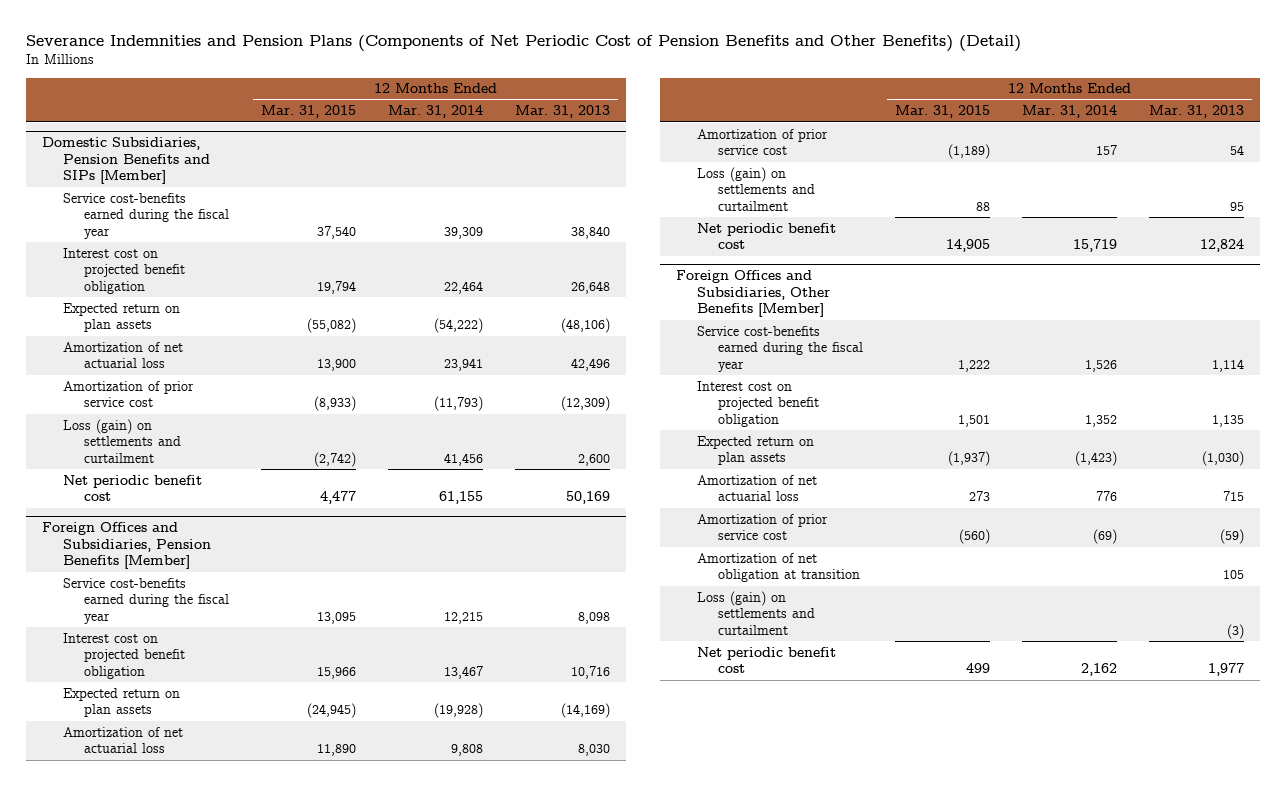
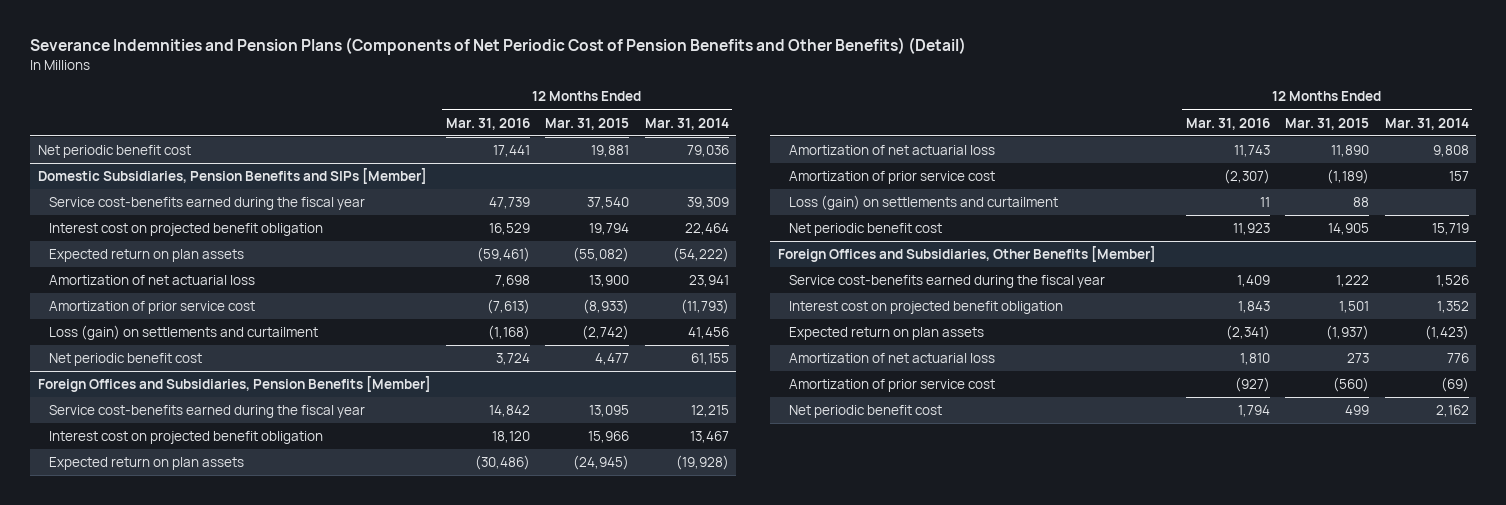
[515,105,611,119] Mar. 31, 2013 -> none
none -> [446,117,531,130] Mar. 31, 2016
none -> [37,145,191,159] Net periodic benefit cost
[697,552,861,583] Amortization of net obligation at transition -> none
[697,590,816,635] Loss (gain) on settlements and curtailment -> none

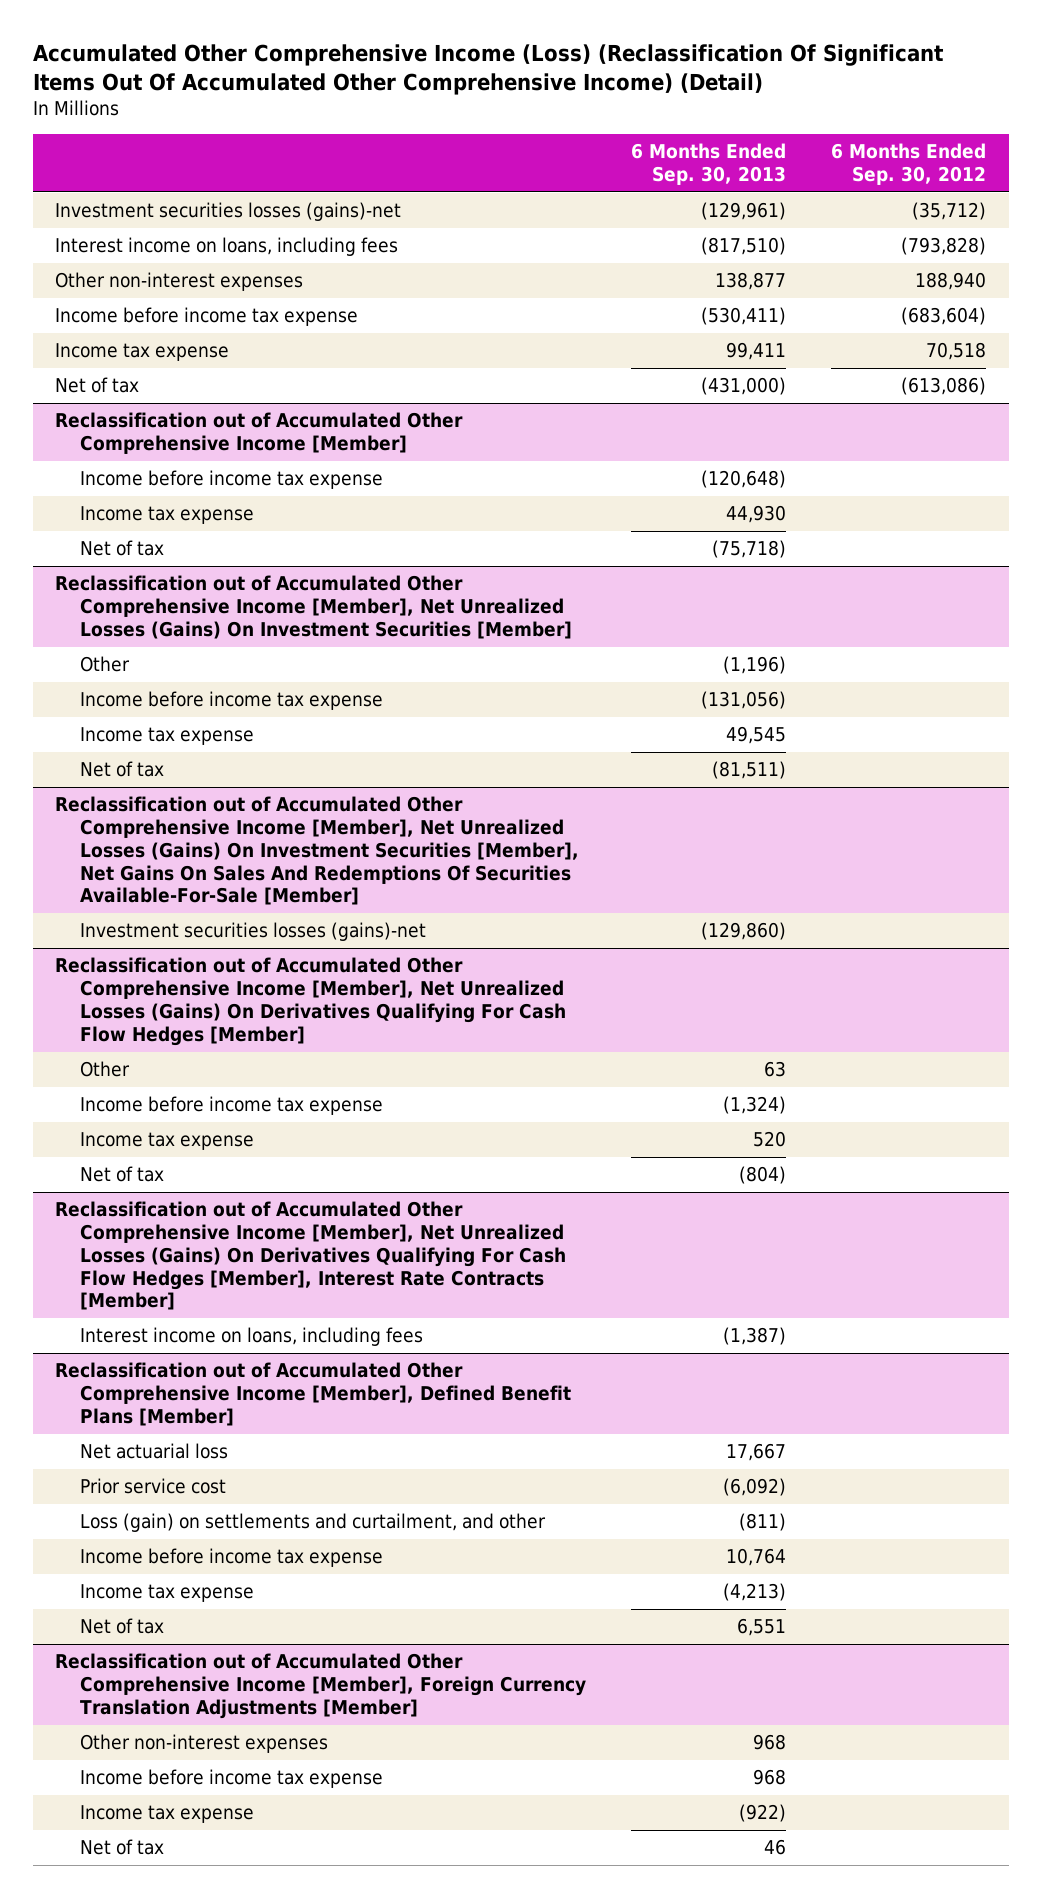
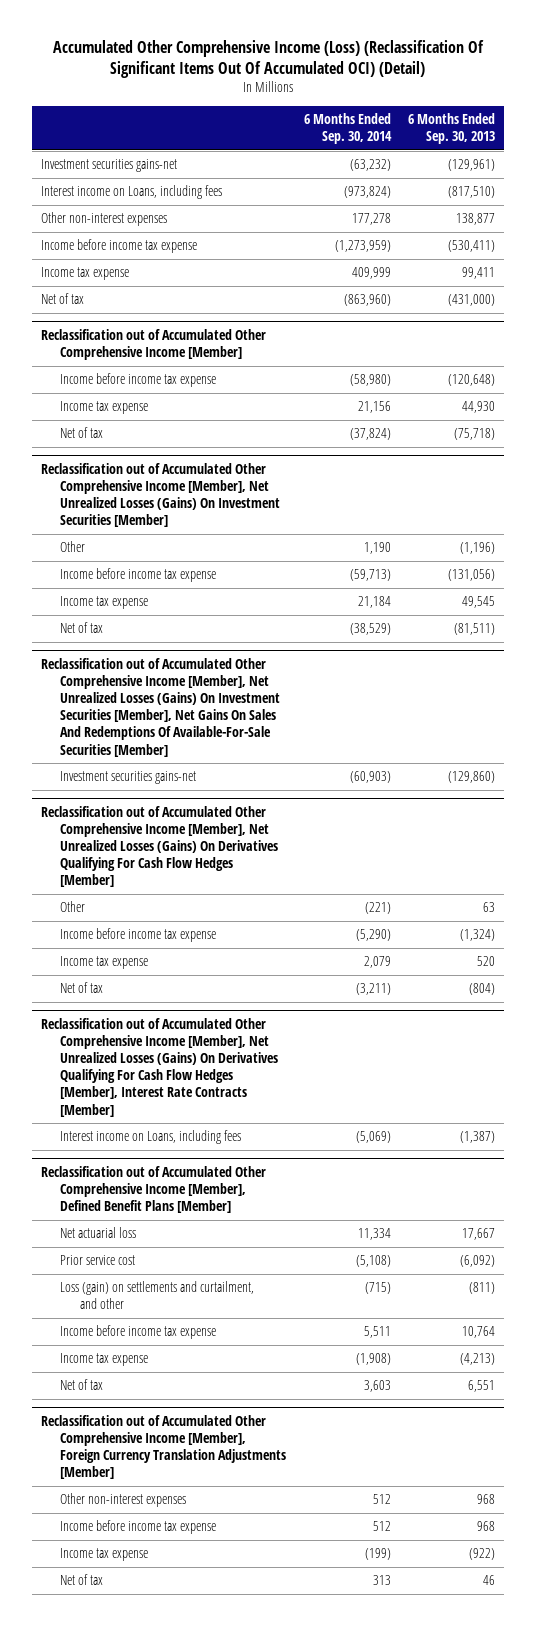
[32,44,944,96] Accumulated Other Comprehensive Income (Loss) (Reclassification Of Significant Items Out Of Accumulated Other Comprehensive Income) (Detail) -> [53,40,485,79] Accumulated Other Comprehensive Income (Loss) (Reclassification Of Significant Items Out Of Accumulated OCI) (Detail)
[831,143,987,185] 6 Months Ended Sep. 30, 2012 -> none
none -> [303,112,392,144] 6 Months Ended Sep. 30, 2014
[55,202,402,222] Investment securities losses (gains)-net -> [41,159,178,173] Investment securities gains-net
[55,237,399,257] Interest income on loans, including fees -> [41,185,223,200] Interest income on Loans, including fees
[55,796,580,906] Reclassification out of Accumulated Other Comprehensive Income [Member], Net Unrealized Losses (Gains) On Investment Securities [Member], Net Gains On Sales And Redemptions Of Securities Available-For-Sale [Member] -> [41,657,281,757] Reclassification out of Accumulated Other Comprehensive Income [Member], Net Unrealized Losses (Gains) On Investment Securities [Member], Net Gains On Sales And Redemptions Of Available-For-Sale Securities [Member]
[80,922,427,942] Investment securities losses (gains)-net -> [60,771,197,785] Investment securities gains-net
[80,1327,424,1347] Interest income on loans, including fees -> [60,1130,242,1145] Interest income on Loans, including fees

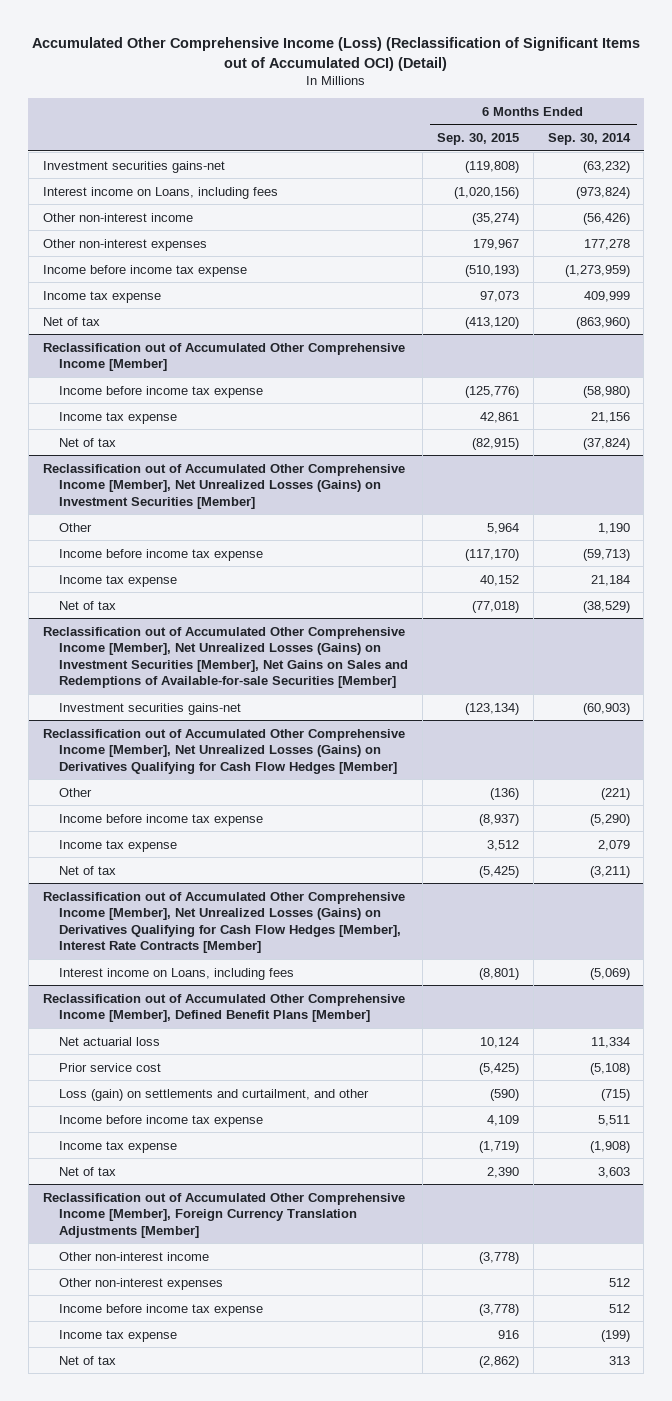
[53,40,485,79] Accumulated Other Comprehensive Income (Loss) (Reclassification Of Significant Items Out Of Accumulated OCI) (Detail) -> [32,37,641,72] Accumulated Other Comprehensive Income (Loss) (Reclassification of Significant Items out of Accumulated OCI) (Detail)
[408,112,496,144] 6 Months Ended Sep. 30, 2013 -> none
none -> [437,133,520,146] Sep. 30, 2015
none -> [42,212,193,222] Other non-interest income
[41,462,281,528] Reclassification out of Accumulated Other Comprehensive Income [Member], Net Unrealized Losses (Gains) On Investment Securities [Member] -> [42,463,405,509] Reclassification out of Accumulated Other Comprehensive Income [Member], Net Unrealized Losses (Gains) on Investment Securities [Member]
[41,657,281,757] Reclassification out of Accumulated Other Comprehensive Income [Member], Net Unrealized Losses (Gains) On Investment Securities [Member], Net Gains On Sales And Redemptions Of Available-For-Sale Securities [Member] -> [42,626,409,689] Reclassification out of Accumulated Other Comprehensive Income [Member], Net Unrealized Losses (Gains) on Investment Securities [Member], Net Gains on Sales and Redemptions of Available-for-sale Securities [Member]
[41,805,279,888] Reclassification out of Accumulated Other Comprehensive Income [Member], Net Unrealized Losses (Gains) On Derivatives Qualifying For Cash Flow Hedges [Member] -> [42,728,405,774] Reclassification out of Accumulated Other Comprehensive Income [Member], Net Unrealized Losses (Gains) on Derivatives Qualifying for Cash Flow Hedges [Member]
[41,1017,279,1117] Reclassification out of Accumulated Other Comprehensive Income [Member], Net Unrealized Losses (Gains) On Derivatives Qualifying For Cash Flow Hedges [Member], Interest Rate Contracts [Member] -> [42,891,405,954] Reclassification out of Accumulated Other Comprehensive Income [Member], Net Unrealized Losses (Gains) on Derivatives Qualifying for Cash Flow Hedges [Member], Interest Rate Contracts [Member]
none -> [59,1251,210,1261] Other non-interest income

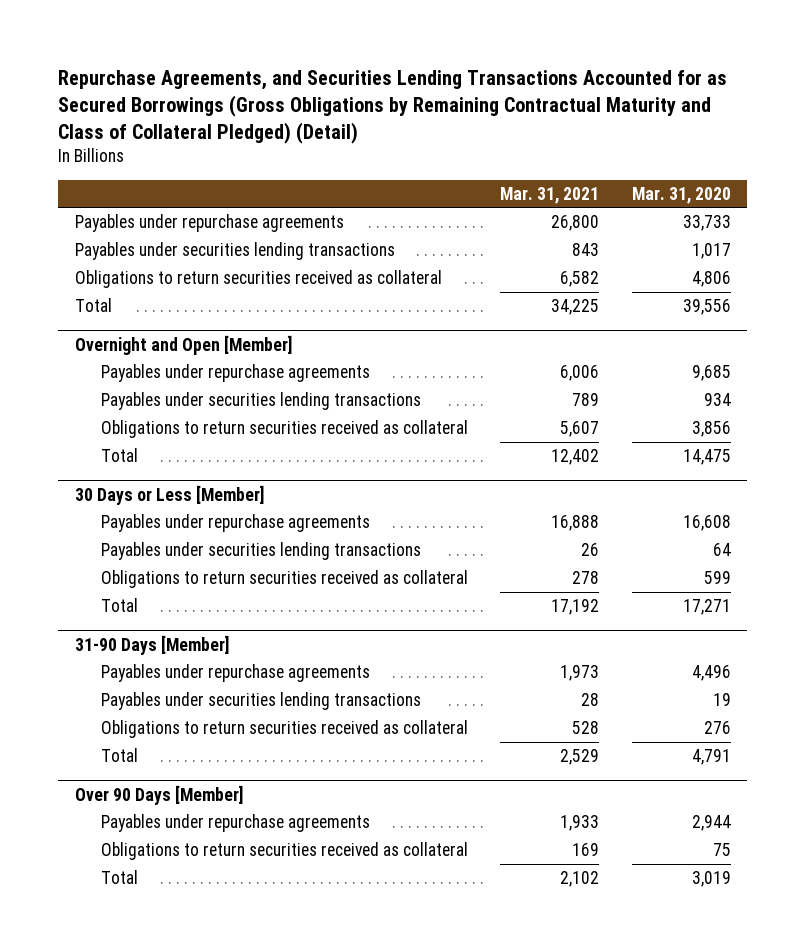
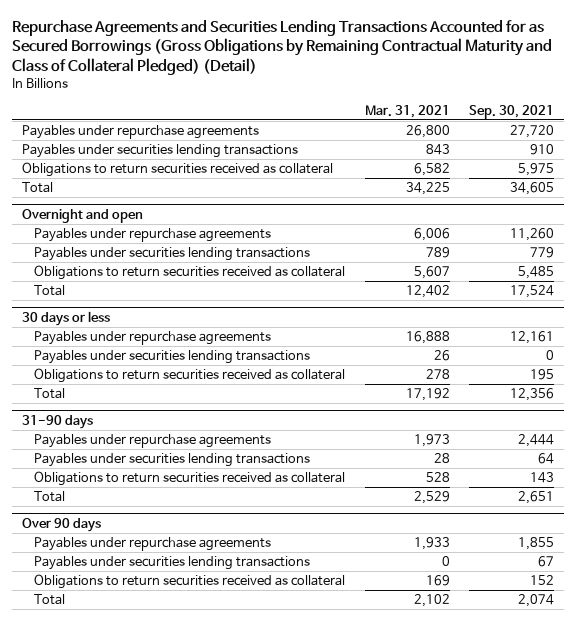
[58,70,728,145] Repurchase Agreements, and Securities Lending Transactions Accounted for as Secured Borrowings (Gross Obligations by Remaining Contractual Maturity and Class of Collateral Pledged) (Detail) -> [12,19,553,75] Repurchase Agreements and Securities Lending Transactions Accounted for as Secured Borrowings (Gross Obligations by Remaining Contractual Maturity and Class of Collateral Pledged) (Detail)
[631,186,731,204] Mar. 31, 2020 -> none
none -> [469,104,555,119] Sep. 30, 2021
[74,334,292,355] Overnight and Open [Member] -> [21,208,143,223] Overnight and open
[74,484,264,505] 30 Days or Less [Member] -> [21,310,110,326] 30 days or less
[74,634,229,655] 31-90 Days [Member] -> [21,414,93,429] 31-90 days
[74,784,243,805] Over 90 Days [Member] -> [21,517,101,532] Over 90 days
none -> [33,556,310,571] Payables under securities lending transactions

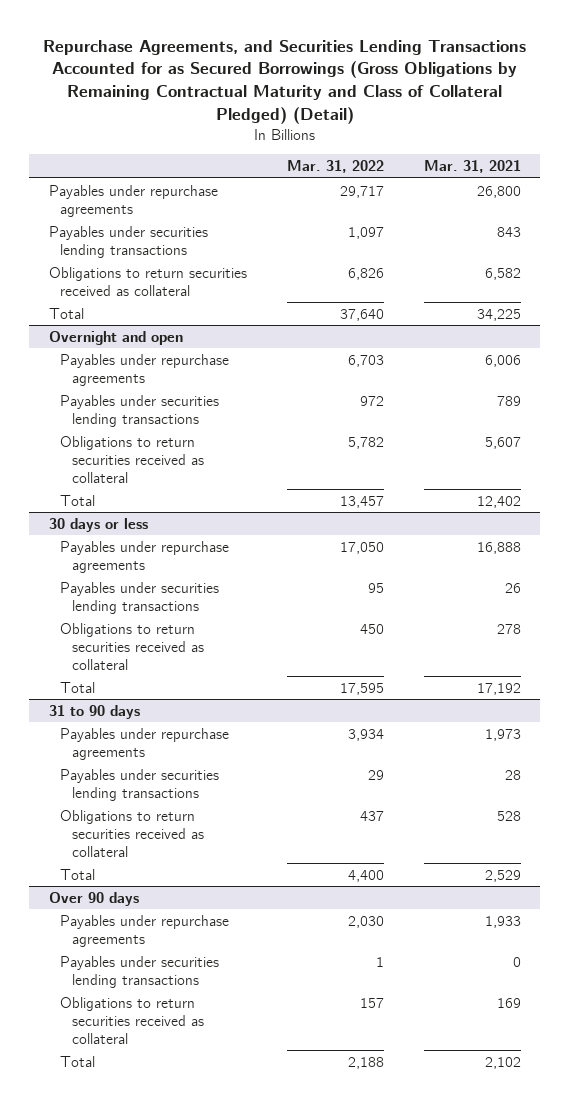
[12,19,553,75] Repurchase Agreements and Securities Lending Transactions Accounted for as Secured Borrowings (Gross Obligations by Remaining Contractual Maturity and Class of Collateral Pledged) (Detail) -> [42,39,526,124] Repurchase Agreements, and Securities Lending Transactions Accounted for as Secured Borrowings (Gross Obligations by Remaining Contractual Maturity and Class of Collateral Pledged) (Detail)
[469,104,555,119] Sep. 30, 2021 -> none
none -> [286,160,384,174] Mar. 31, 2022
[21,414,93,429] 31-90 days -> [48,704,140,719] 31 to 90 days

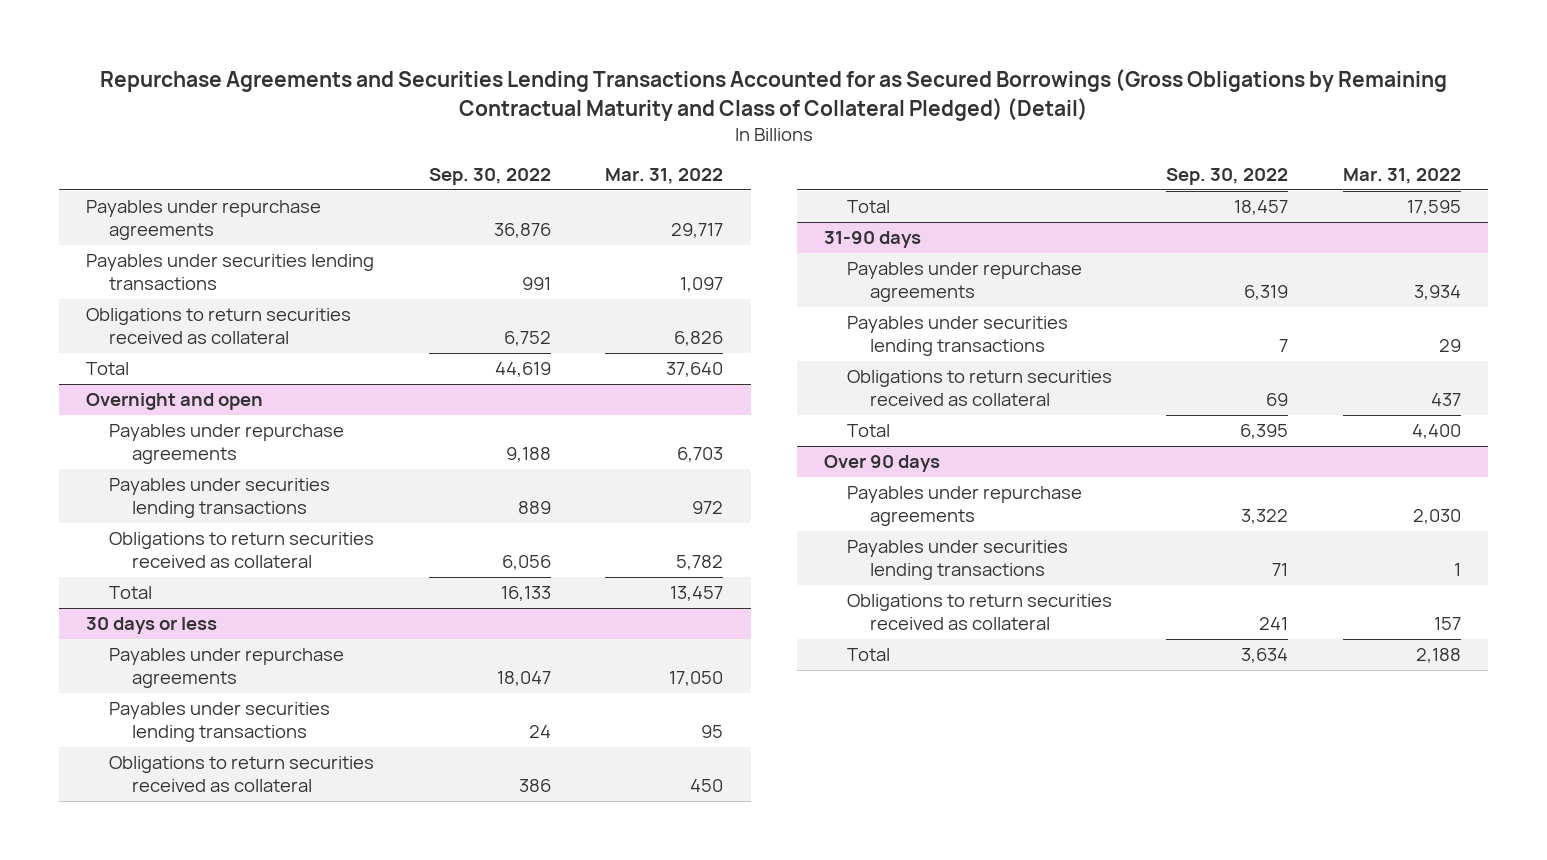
[42,39,526,124] Repurchase Agreements, and Securities Lending Transactions Accounted for as Secured Borrowings (Gross Obligations by Remaining Contractual Maturity and Class of Collateral Pledged) (Detail) -> [99,69,1447,121] Repurchase Agreements and Securities Lending Transactions Accounted for as Secured Borrowings (Gross Obligations by Remaining Contractual Maturity and Class of Collateral Pledged) (Detail)
[423,160,521,174] Mar. 31, 2021 -> none
none -> [428,168,551,186] Sep. 30, 2022
[48,704,140,719] 31 to 90 days -> [823,231,921,249] 31-90 days

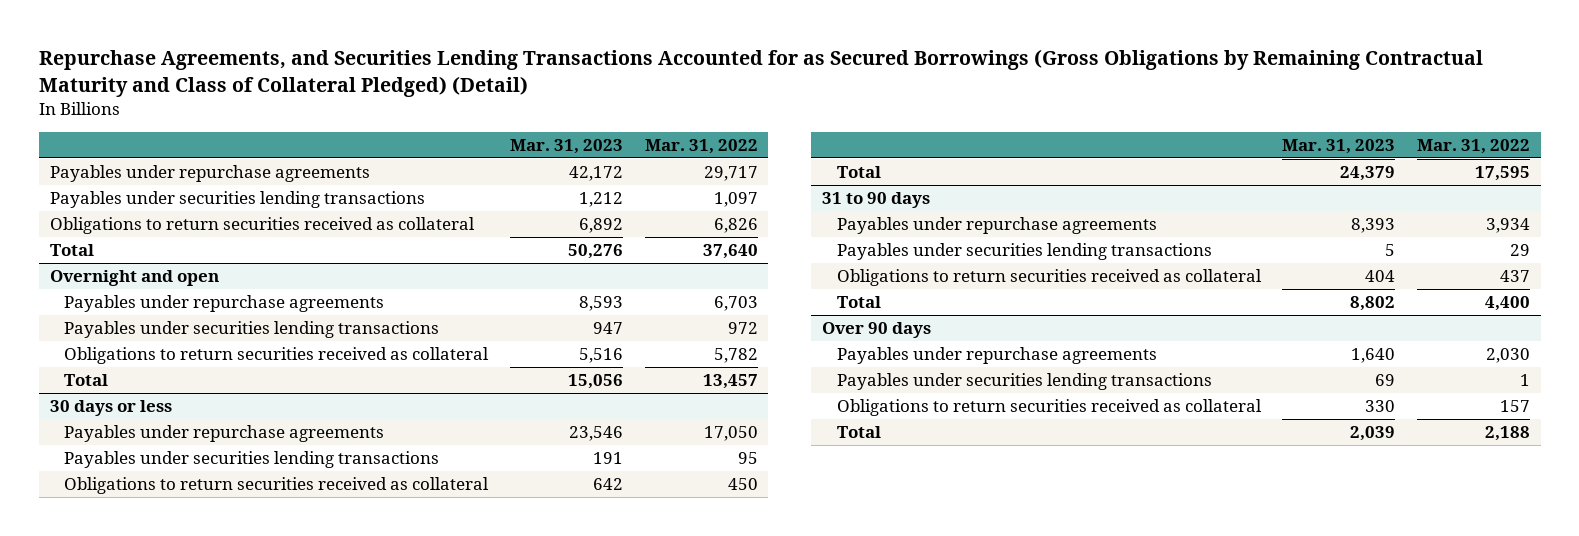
[99,69,1447,121] Repurchase Agreements and Securities Lending Transactions Accounted for as Secured Borrowings (Gross Obligations by Remaining Contractual Maturity and Class of Collateral Pledged) (Detail) -> [38,49,1483,97] Repurchase Agreements, and Securities Lending Transactions Accounted for as Secured Borrowings (Gross Obligations by Remaining Contractual Maturity and Class of Collateral Pledged) (Detail)
[428,168,551,186] Sep. 30, 2022 -> none
none -> [509,139,623,155] Mar. 31, 2023
[823,231,921,249] 31-90 days -> [821,192,930,209] 31 to 90 days

